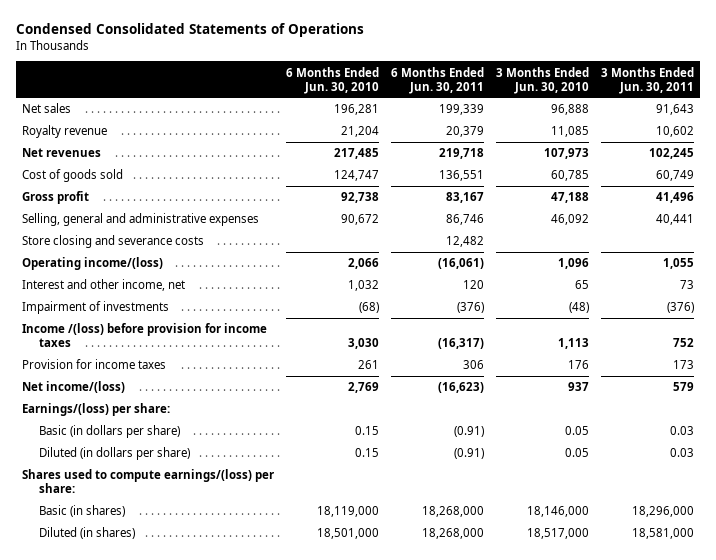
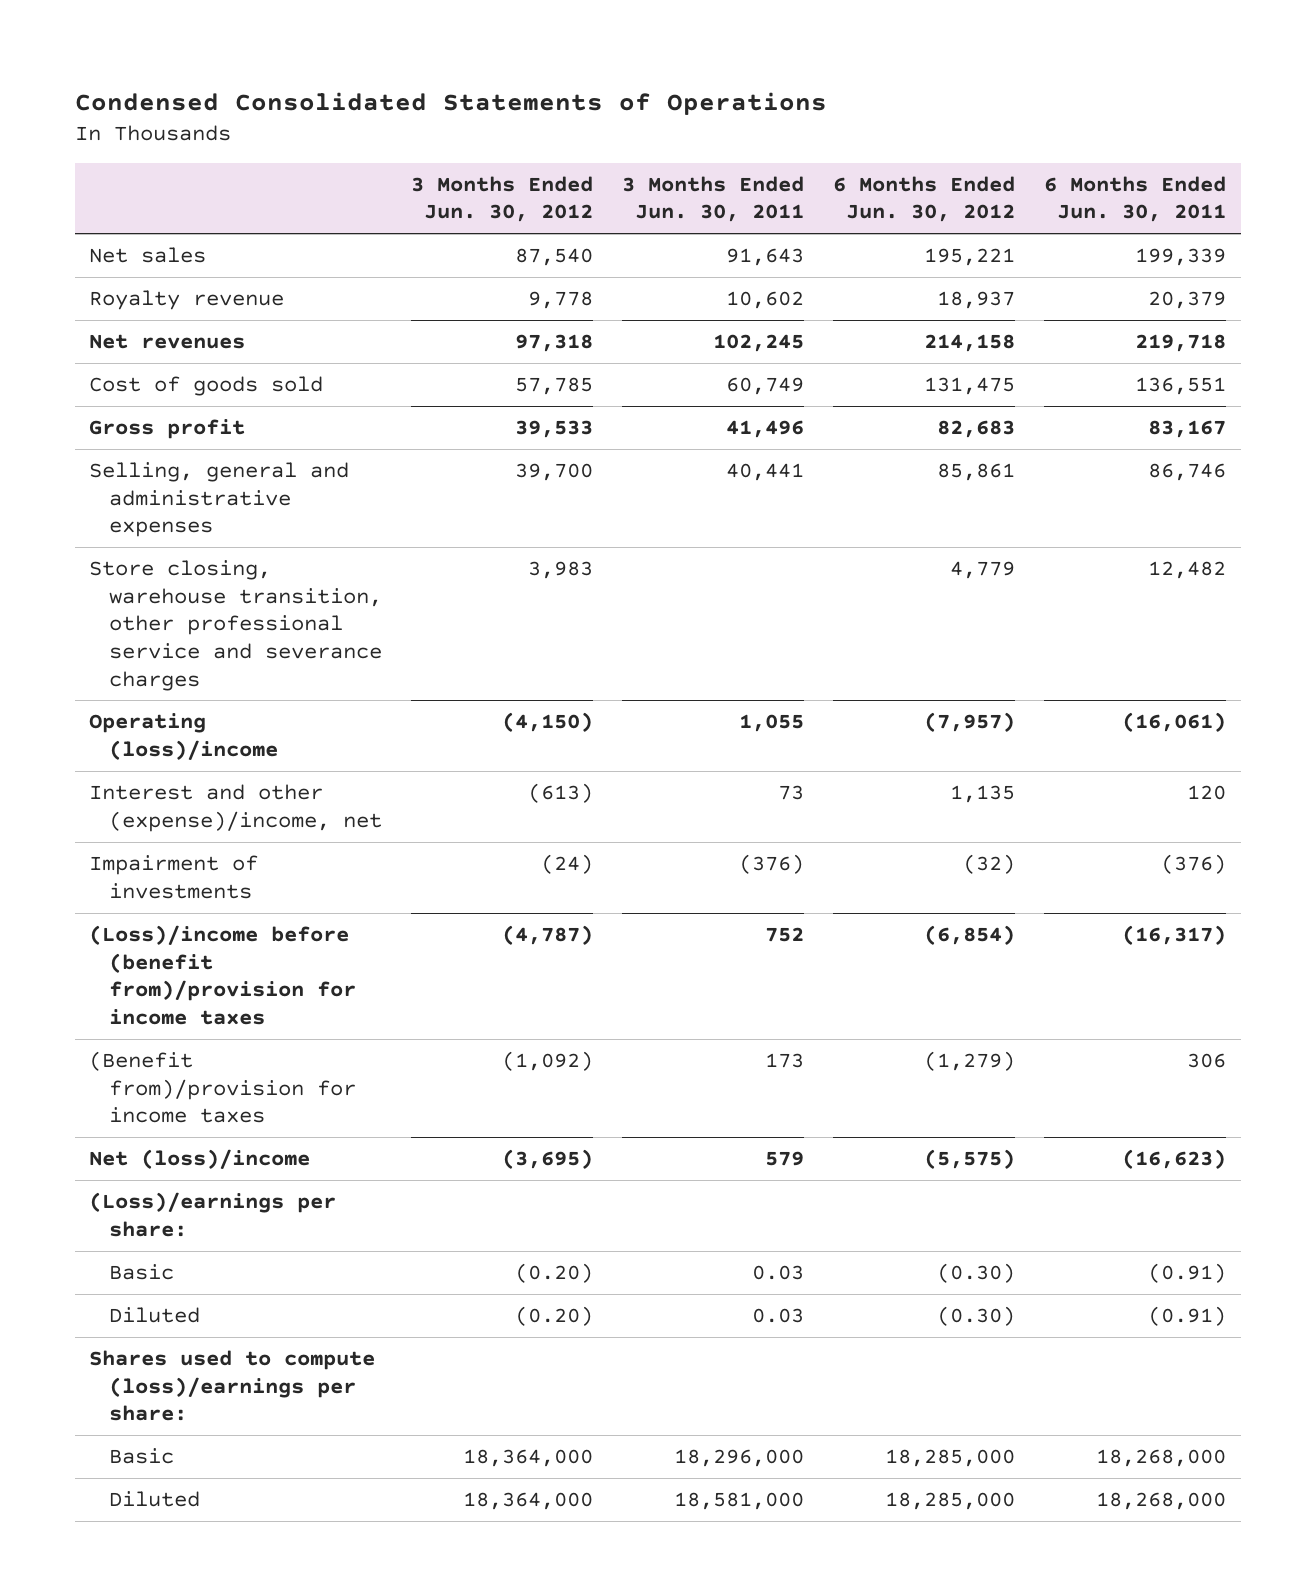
[285,66,379,94] 6 Months Ended Jun. 30, 2010 -> none
[496,66,590,94] 3 Months Ended Jun. 30, 2010 -> none
none -> [410,175,593,223] 3 Months Ended Jun. 30, 2012
none -> [833,175,1016,223] 6 Months Ended Jun. 30, 2012
[21,235,204,249] Store closing and severance costs -> [89,560,382,691] Store closing, warehouse transition, other professional service and severance charges
[21,257,163,271] Operating income/(loss) -> [89,713,278,760] Operating (loss)/income
[21,279,185,292] Interest and other income, net -> [89,784,382,832] Interest and other (expense)/income, net
[21,323,267,348] Income /(loss) before provision for income taxes -> [89,925,356,1026] (Loss)/income before (benefit from)/provision for income taxes
[21,359,166,370] Provision for income taxes -> [89,1051,356,1124] (Benefit from)/provision for income taxes
[21,381,125,394] Net income/(loss) -> [89,1149,311,1170] Net (loss)/income
[21,403,170,417] Earnings/(loss) per share: -> [89,1192,337,1237] (Loss)/earnings per share:
[38,425,180,439] Basic (in dollars per share) -> [108,1264,174,1281] Basic
[38,447,190,461] Diluted (in dollars per share) -> [108,1307,200,1324] Diluted
[21,469,274,494] Shares used to compute earnings/(loss) per share: -> [89,1350,376,1422] Shares used to compute (loss)/earnings per share:
[38,505,125,518] Basic (in shares) -> [108,1448,174,1465] Basic
[38,527,135,540] Diluted (in shares) -> [108,1491,200,1508] Diluted

